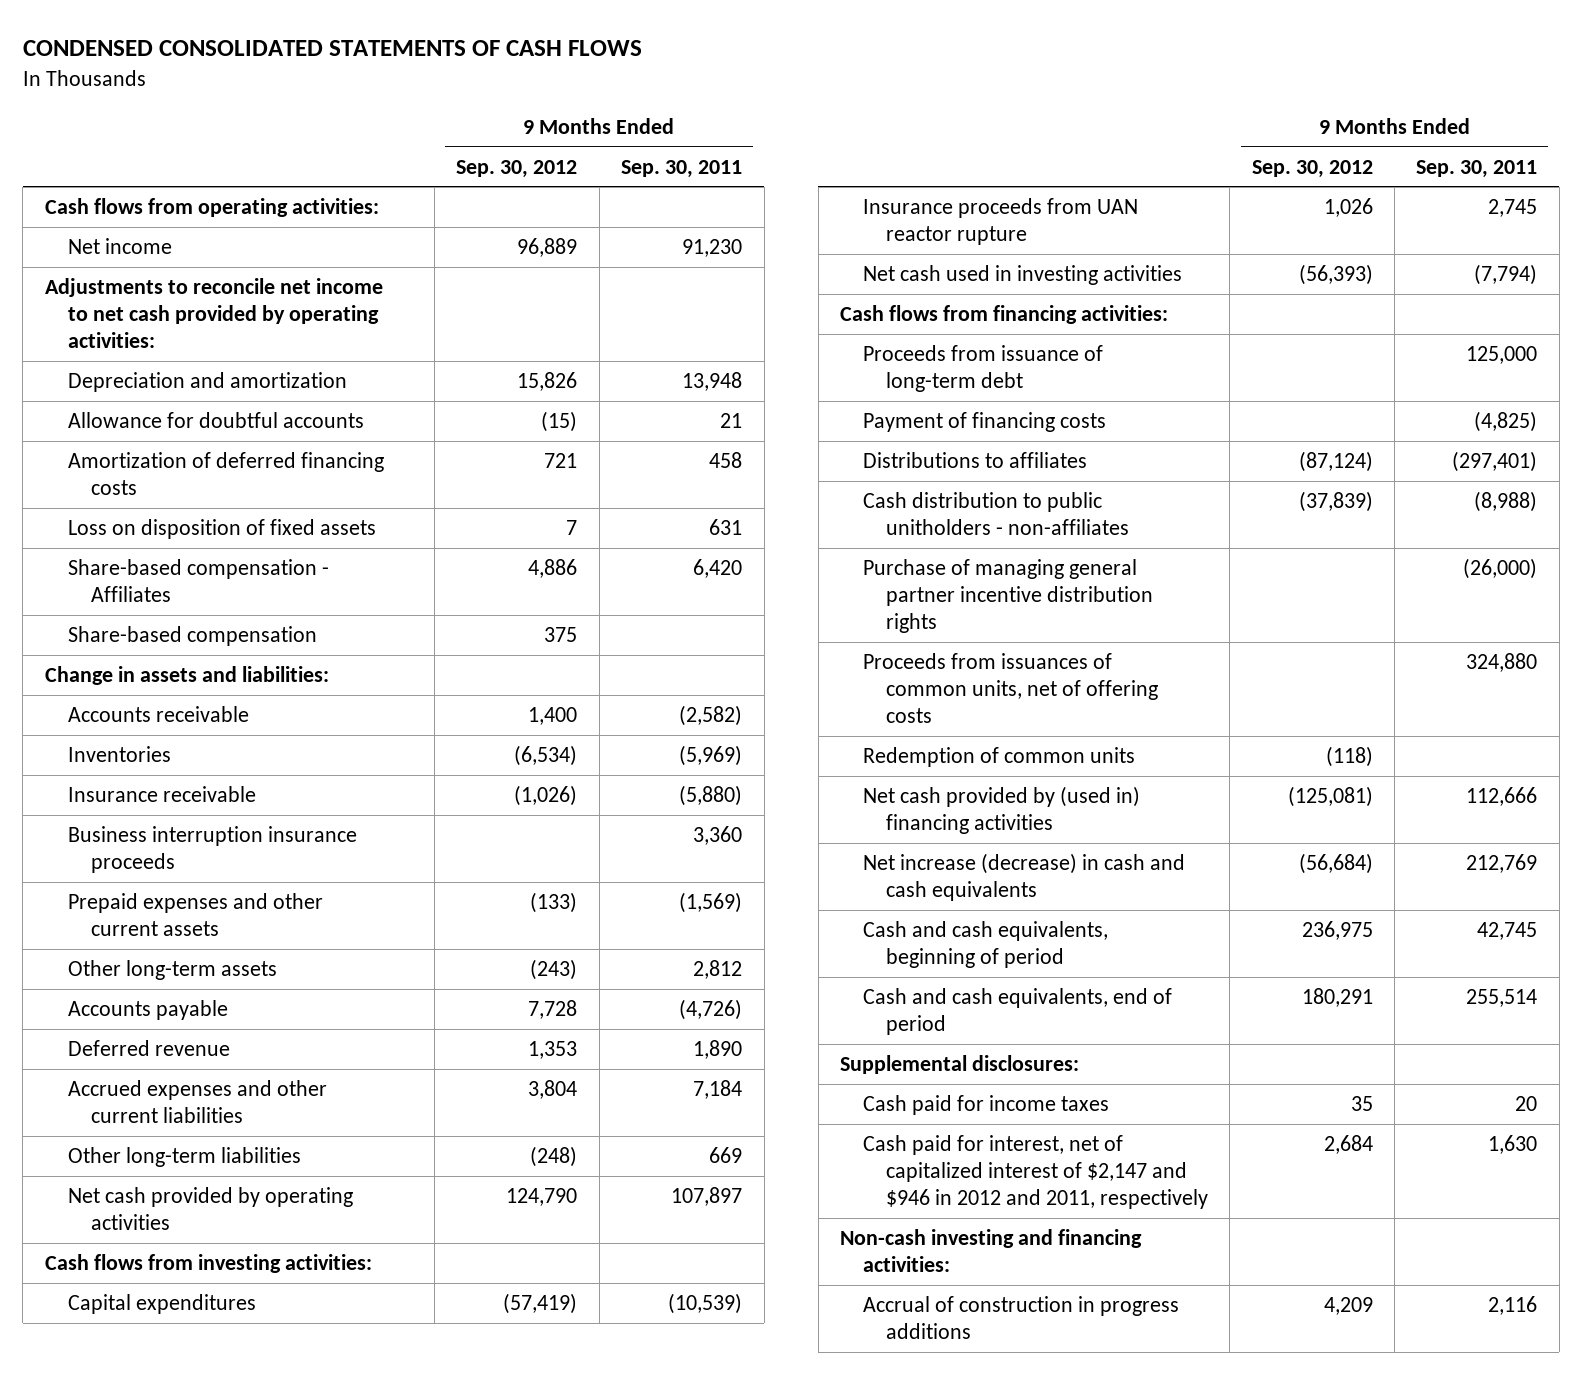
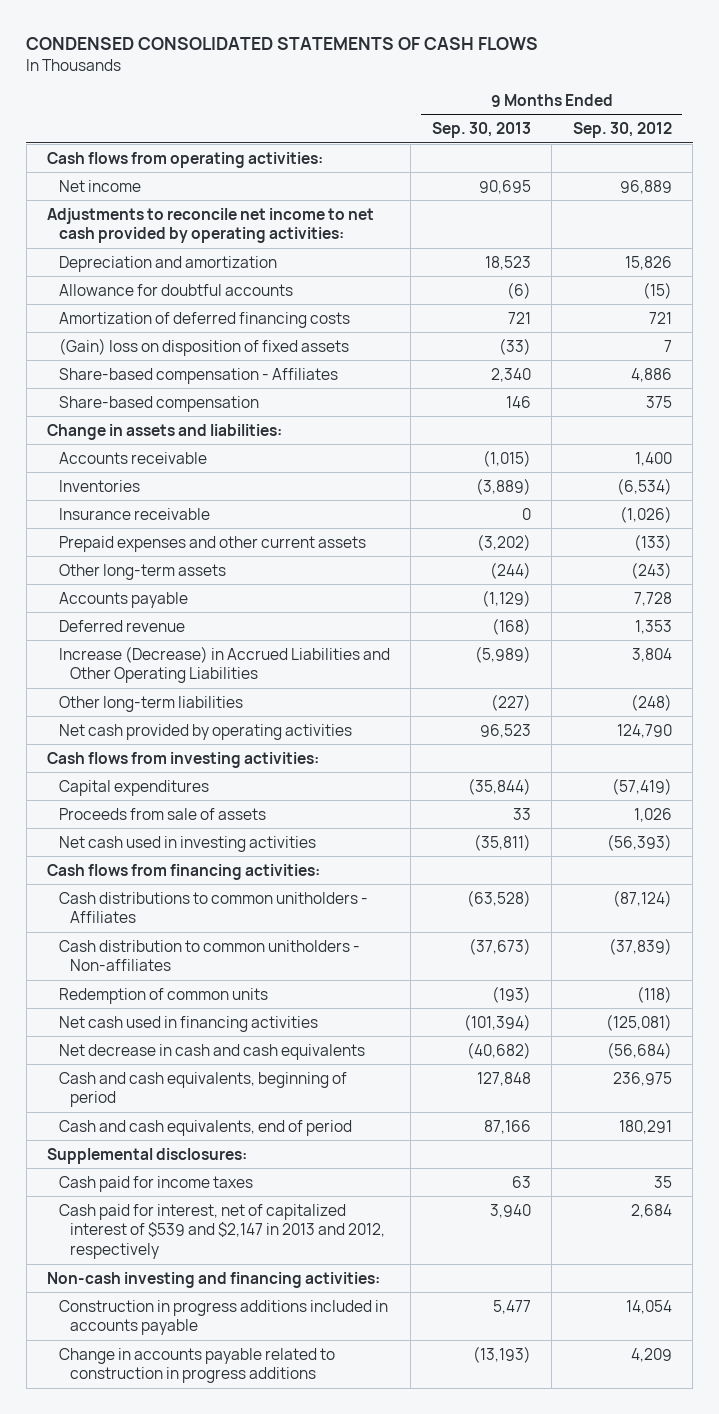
[621,159,743,178] Sep. 30, 2011 -> none
none -> [431,122,531,139] Sep. 30, 2013
[67,518,376,539] Loss on disposition of fixed assets -> [58,337,349,356] (Gain) loss on disposition of fixed assets
[67,825,357,874] Business interruption insurance proceeds -> none
[67,1079,327,1124] Accrued expenses and other current liabilities -> [58,645,390,684] Increase (Decrease) in Accrued Liabilities and Other Operating Liabilities
[862,197,1138,246] Insurance proceeds from UAN reactor rupture -> [58,807,266,820] Proceeds from sale of assets
[862,344,1103,393] Proceeds from issuance of long-term debt -> none
[862,411,1106,432] Payment of financing costs -> none
[862,558,1153,634] Purchase of managing general partner incentive distribution rights -> none
[862,652,1158,724] Proceeds from issuances of common units, net of offering costs -> none
[862,451,1087,468] Distributions to affiliates -> [58,891,368,924] Cash distributions to common unitholders - Affiliates
[862,491,1129,536] Cash distribution to public unitholders - non-affiliates -> [58,939,360,972] Cash distribution to common unitholders - Non-affiliates
[862,785,1140,835] Net cash provided by (used in) financing activities -> [58,1015,318,1032] Net cash used in financing activities
[862,852,1185,902] Net increase (decrease) in cash and cash equivalents -> [58,1043,365,1060] Net decrease in cash and cash equivalents
[862,1134,1208,1210] Cash paid for interest, net of capitalized interest of $2,147 and $946 in 2012 and 2011, respectively -> [58,1203,386,1259] Cash paid for interest, net of capitalized interest of $539 and $2,147 in 2013 and 2012, respectively
[862,1295,1179,1340] Accrual of construction in progress additions -> [58,1299,388,1336] Construction in progress additions included in accounts payable
[1323,1296,1373,1315] 4,209 -> [625,1299,672,1314] 14,054
none -> [58,1347,335,1384] Change in accounts payable related to construction in progress additions

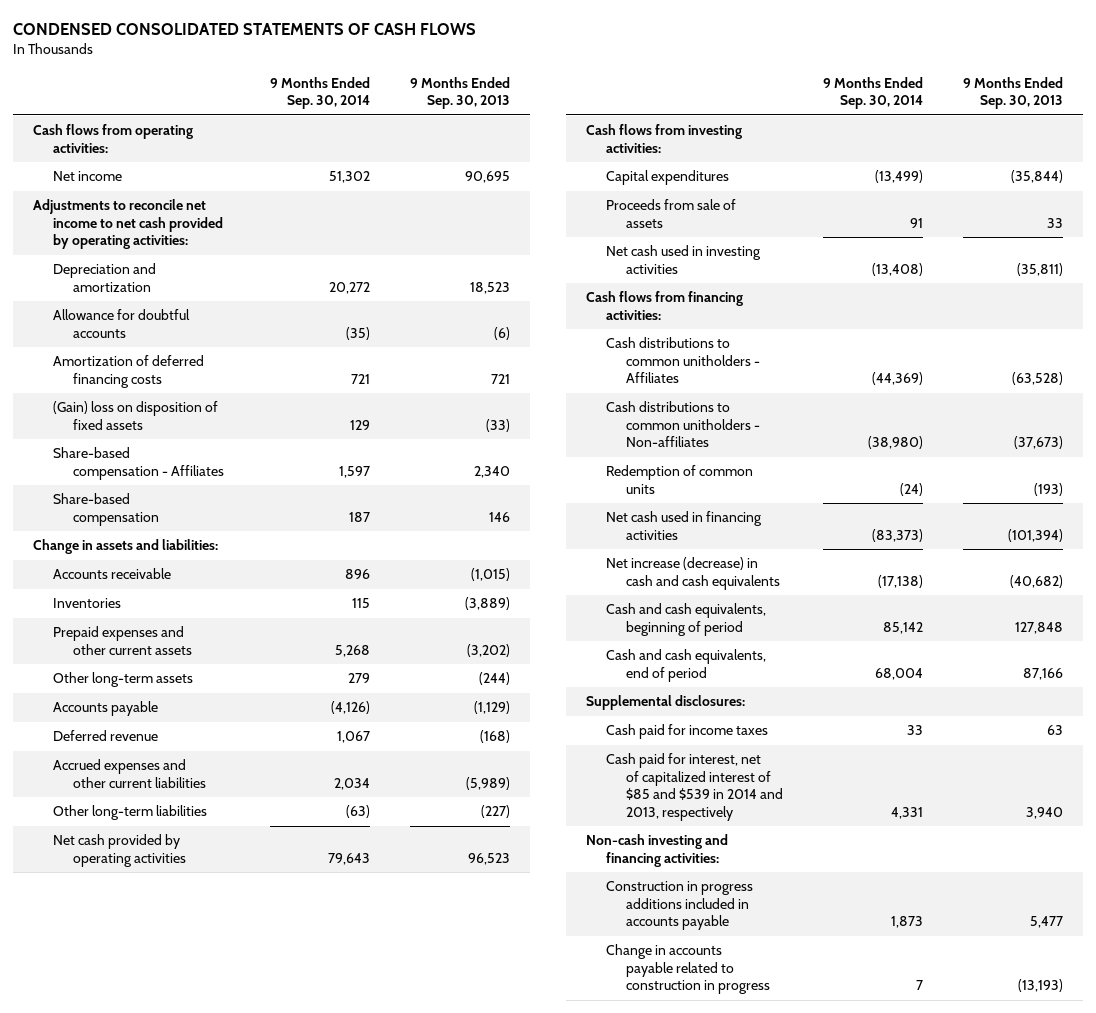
[572,122,672,139] Sep. 30, 2012 -> none
none -> [270,76,371,110] 9 Months Ended Sep. 30, 2014
[58,507,210,520] Insurance receivable -> none
[58,645,390,684] Increase (Decrease) in Accrued Liabilities and Other Operating Liabilities -> [53,759,206,788] Accrued expenses and other current liabilities
[58,939,360,972] Cash distribution to common unitholders - Non-affiliates -> [605,401,760,448] Cash distributions to common unitholders - Non-affiliates
[58,1043,365,1060] Net decrease in cash and cash equivalents -> [605,557,780,590] Net increase (decrease) in cash and cash equivalents
[58,1203,386,1259] Cash paid for interest, net of capitalized interest of $539 and $2,147 in 2013 and 2012, respectively -> [605,753,783,821] Cash paid for interest, net of capitalized interest of $85 and $539 in 2014 and 2013, respectively
[58,1347,335,1384] Change in accounts payable related to construction in progress additions -> [605,944,770,995] Change in accounts payable related to construction in progress

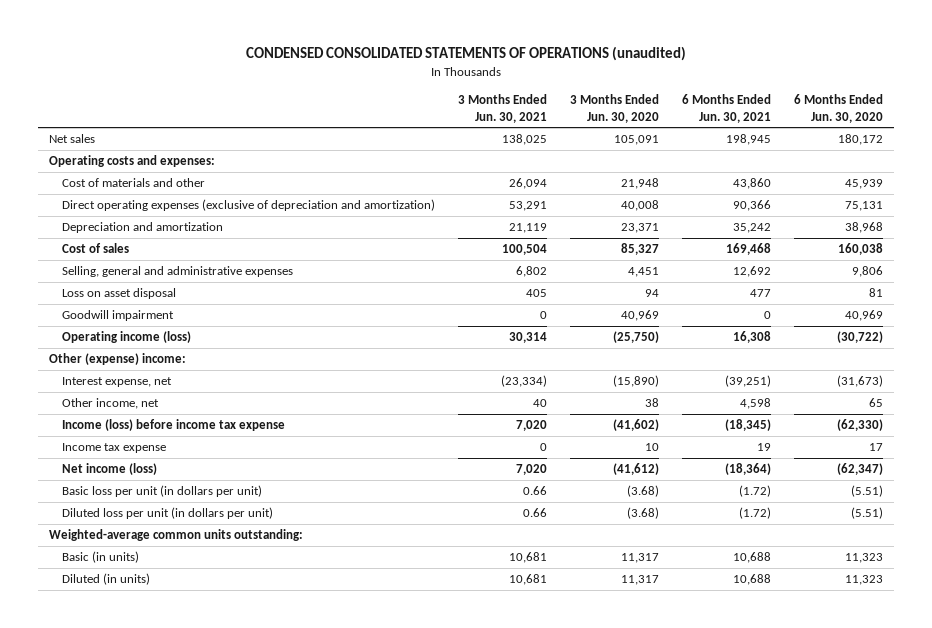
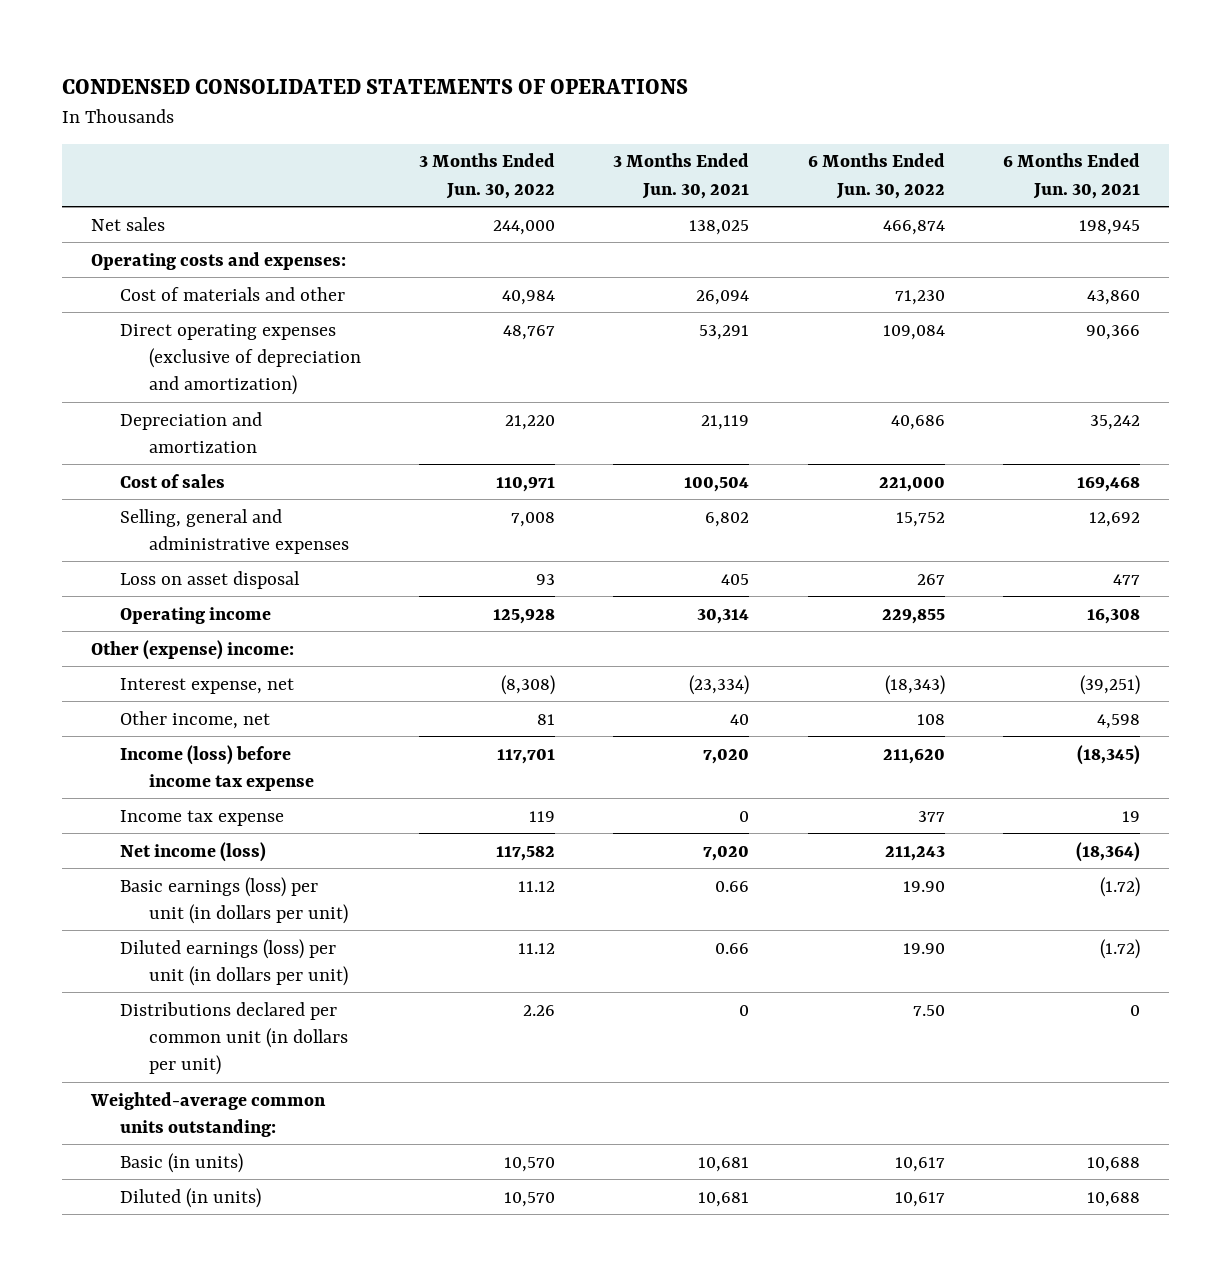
[245,46,686,62] CONDENSED CONSOLIDATED STATEMENTS OF OPERATIONS (unaudited) -> [61,79,688,95] CONDENSED CONSOLIDATED STATEMENTS OF OPERATIONS
[569,93,659,123] 3 Months Ended Jun. 30, 2020 -> none
[793,93,883,123] 6 Months Ended Jun. 30, 2020 -> none
none -> [419,153,556,199] 3 Months Ended Jun. 30, 2022
none -> [807,153,945,199] 6 Months Ended Jun. 30, 2022
[62,310,175,322] Goodwill impairment -> none
[62,331,192,344] Operating income (loss) -> [119,606,271,624] Operating income
[62,485,263,498] Basic loss per unit (in dollars per unit) -> [119,876,349,924] Basic earnings (loss) per unit (in dollars per unit)
[62,507,274,520] Diluted loss per unit (in dollars per unit) -> [119,938,349,986] Diluted earnings (loss) per unit (in dollars per unit)
none -> [119,1001,349,1076] Distributions declared per common unit (in dollars per unit)

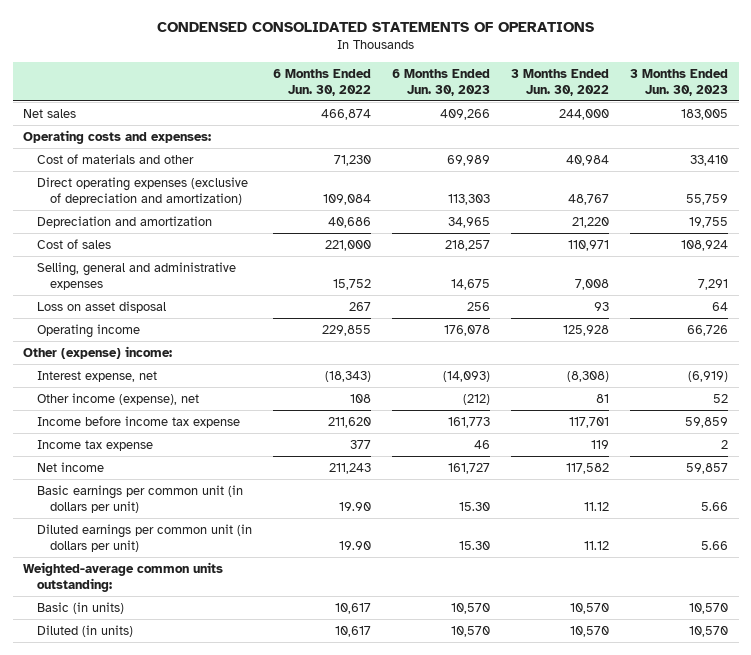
[613,153,750,199] 3 Months Ended Jun. 30, 2021 -> none
[1002,153,1140,199] 6 Months Ended Jun. 30, 2021 -> none
none -> [391,68,490,96] 6 Months Ended Jun. 30, 2023
none -> [630,68,729,96] 3 Months Ended Jun. 30, 2023
[119,710,270,729] Other income, net -> [36,392,199,405] Other income (expense), net
[119,744,315,791] Income (loss) before income tax expense -> [36,415,240,428] Income before income tax expense
[119,1001,349,1076] Distributions declared per common unit (in dollars per unit) -> none
[119,841,266,862] Net income (loss) -> [36,461,104,472] Net income
[119,876,349,924] Basic earnings (loss) per unit (in dollars per unit) -> [36,484,243,513] Basic earnings per common unit (in dollars per unit)
[119,938,349,986] Diluted earnings (loss) per unit (in dollars per unit) -> [36,523,252,552] Diluted earnings per common unit (in dollars per unit)

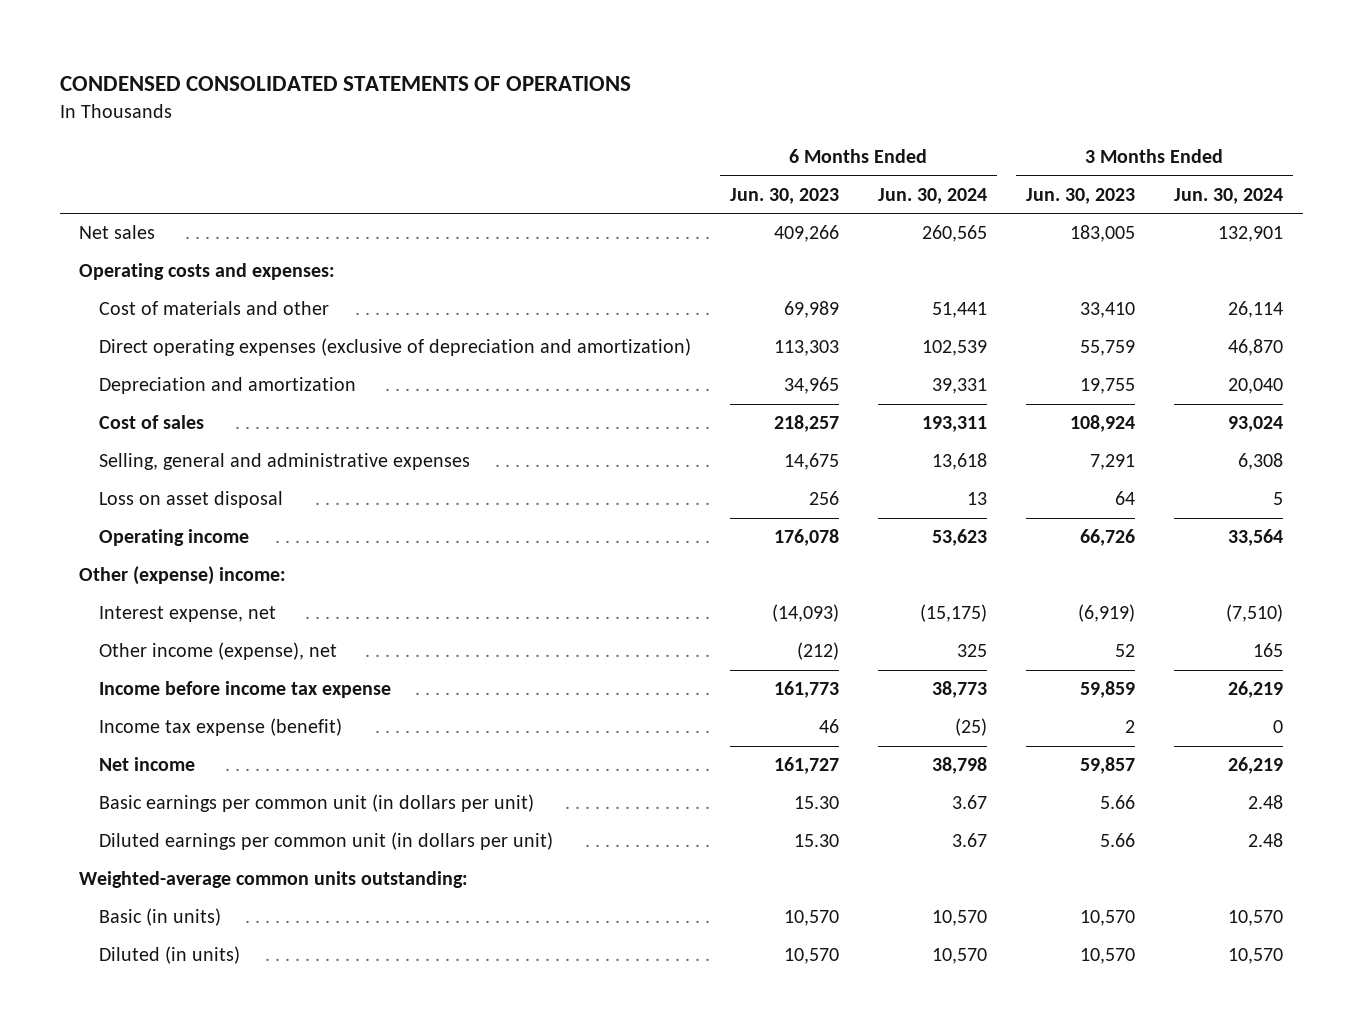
[272,68,371,96] 6 Months Ended Jun. 30, 2022 -> none
[510,68,609,96] 3 Months Ended Jun. 30, 2022 -> none
none -> [877,187,987,204] Jun. 30, 2024
none -> [1174,187,1284,204] Jun. 30, 2024
[36,439,153,451] Income tax expense -> [98,718,342,737] Income tax expense (benefit)

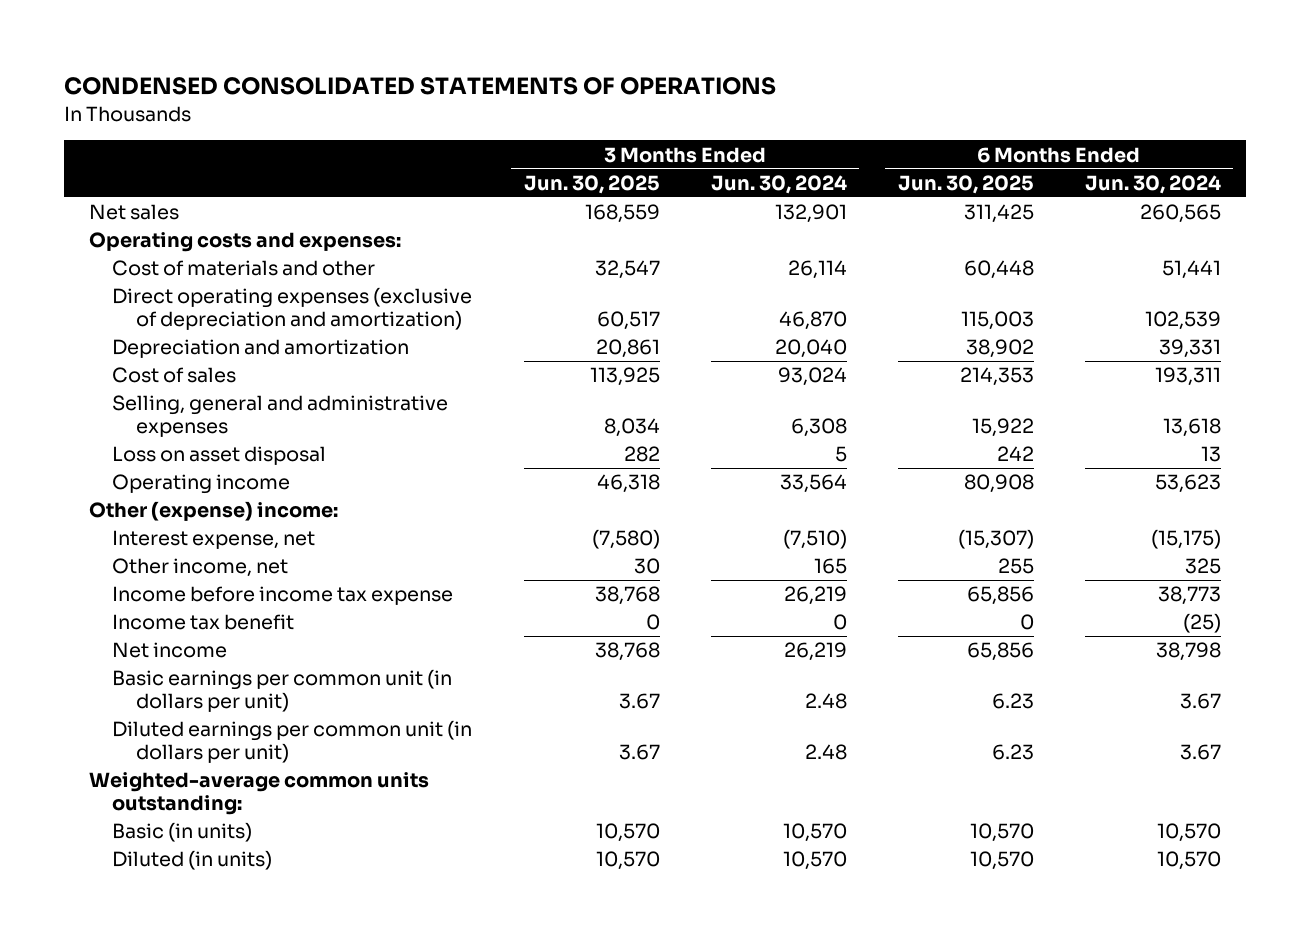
[729,187,839,204] Jun. 30, 2023 -> none
[1025,187,1135,204] Jun. 30, 2023 -> none
none -> [523,174,660,194] Jun. 30, 2025
none -> [897,174,1034,194] Jun. 30, 2025
[98,642,337,661] Other income (expense), net -> [112,558,289,578] Other income, net
[98,718,342,737] Income tax expense (benefit) -> [112,614,295,631] Income tax benefit

